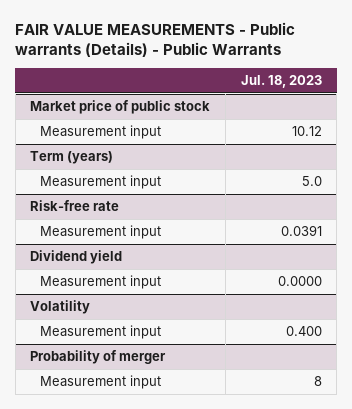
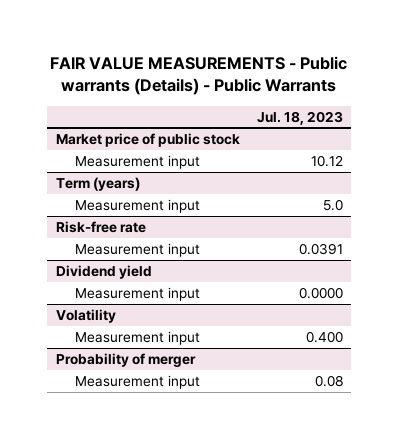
[313,376,322,387] 8 -> [314,374,343,387] 0.08

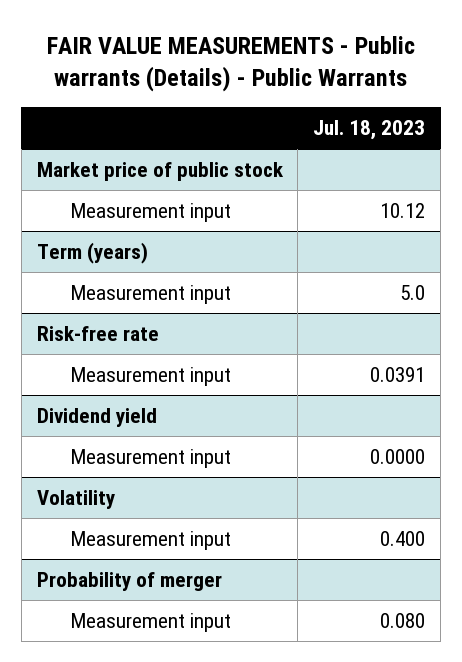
[314,374,343,387] 0.08 -> [380,613,426,629] 0.080

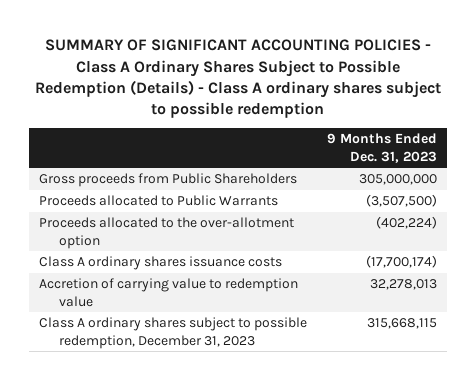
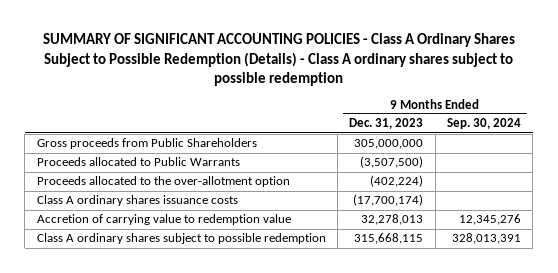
none -> [446,118,521,130] Sep. 30, 2024
[38,317,307,349] Class A ordinary shares subject to possible redemption, December 31, 2023 -> [36,233,326,245] Class A ordinary shares subject to possible redemption

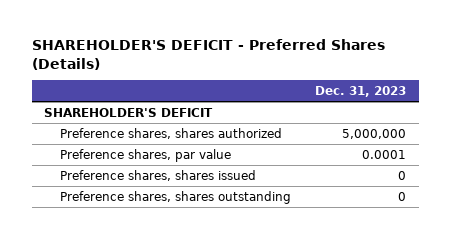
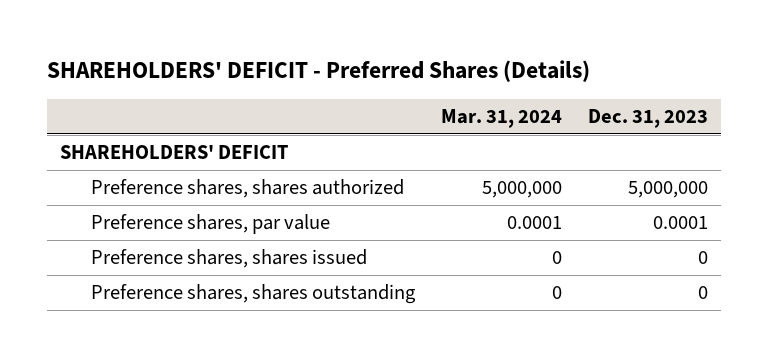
[31,39,385,70] SHAREHOLDER'S DEFICIT - Preferred Shares (Details) -> [46,60,590,83] SHAREHOLDERS' DEFICIT - Preferred Shares (Details)
none -> [441,108,563,128] Mar. 31, 2024
[44,107,214,117] SHAREHOLDER'S DEFICIT -> [59,145,288,160] SHAREHOLDERS' DEFICIT

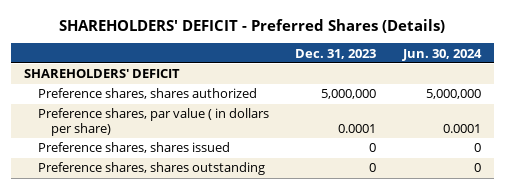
[441,108,563,128] Mar. 31, 2024 -> none
none -> [401,48,482,61] Jun. 30, 2024
[91,214,331,235] Preference shares, par value -> [37,108,269,137] Preference shares, par value ( in dollars per share)

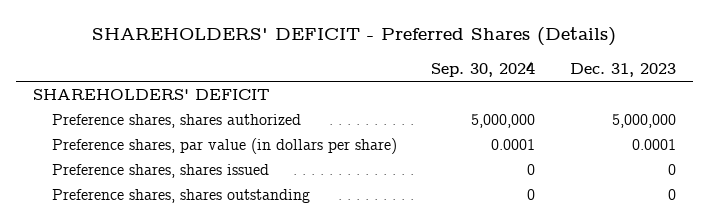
[401,48,482,61] Jun. 30, 2024 -> none
none -> [431,61,536,78] Sep. 30, 2024
[37,108,269,137] Preference shares, par value ( in dollars per share) -> [52,138,398,155] Preference shares, par value (in dollars per share)

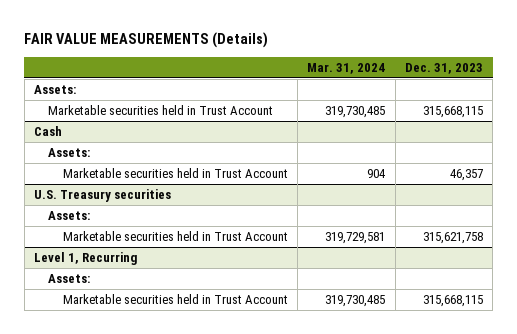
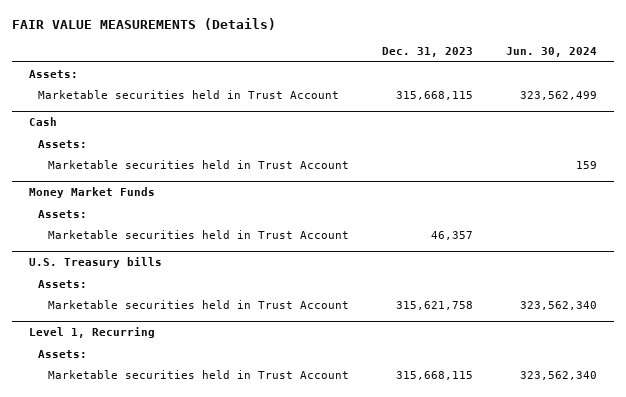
[307,62,386,74] Mar. 31, 2024 -> none
none -> [506,47,598,58] Jun. 30, 2024
none -> [48,159,350,169] Marketable securities held in Trust Account
none -> [28,187,155,199] Money Market Funds
none -> [38,209,88,218] Assets:
[33,188,171,202] U.S. Treasury securities -> [28,257,162,269] U.S. Treasury bills

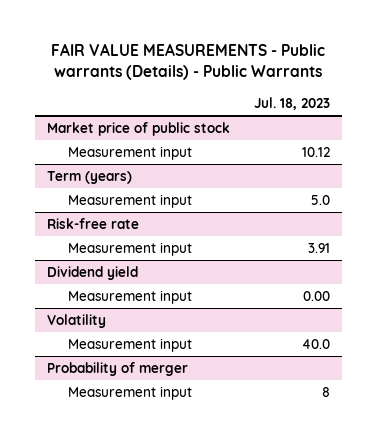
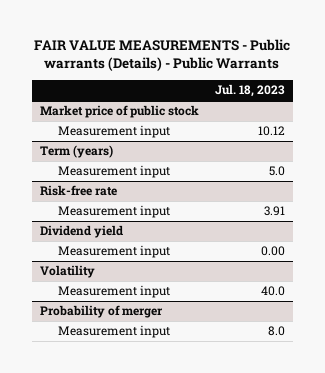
[321,387,330,398] 8 -> [267,326,285,337] 8.0

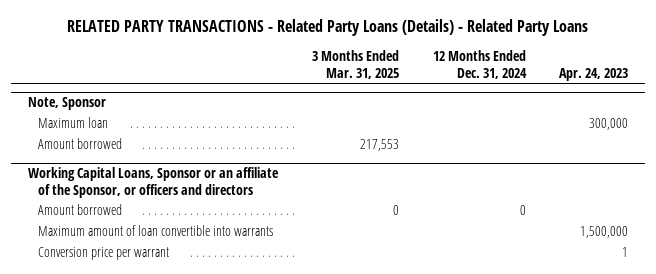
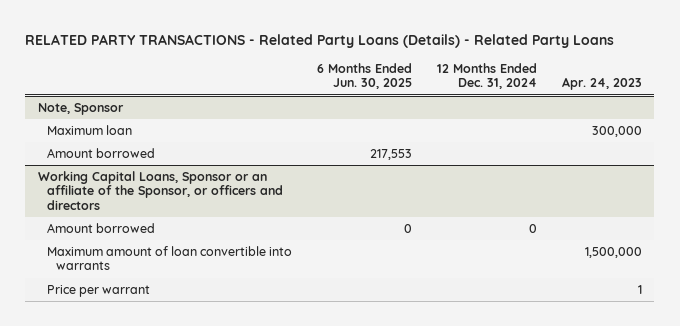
[311,50,399,79] 3 Months Ended Mar. 31, 2025 -> none
none -> [316,62,412,90] 6 Months Ended Jun. 30, 2025
[37,247,169,261] Conversion price per warrant -> [46,284,150,297] Price per warrant

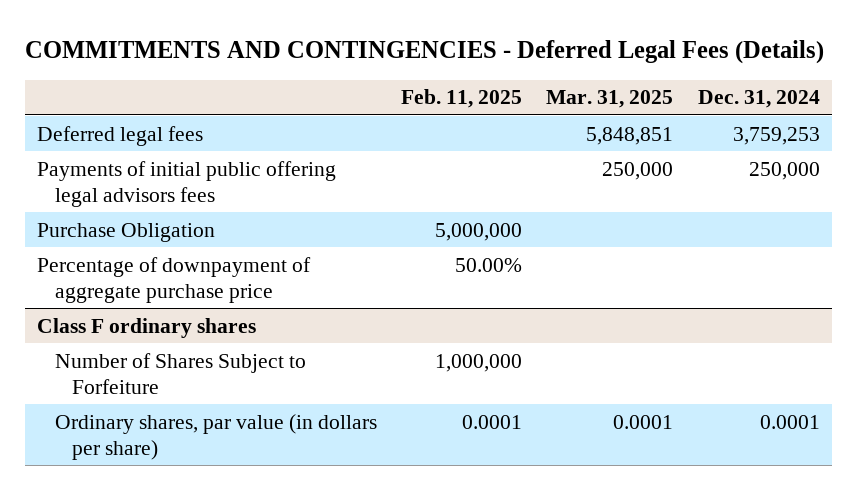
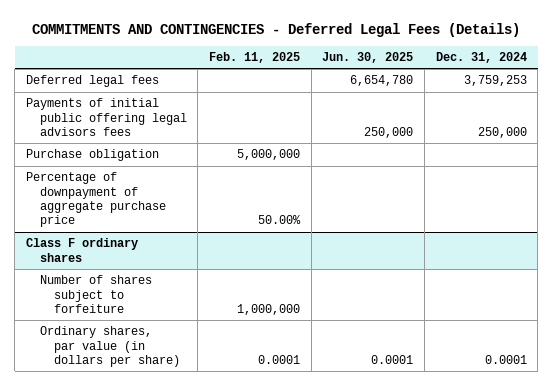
[546,90,674,109] Mar. 31, 2025 -> none
none -> [322,52,414,64] Jun. 30, 2025
[36,222,215,242] Purchase Obligation -> [25,149,159,162] Purchase obligation
[54,352,306,394] Number of Shares Subject to Forfeiture -> [39,275,152,314] Number of shares subject to forfeiture

